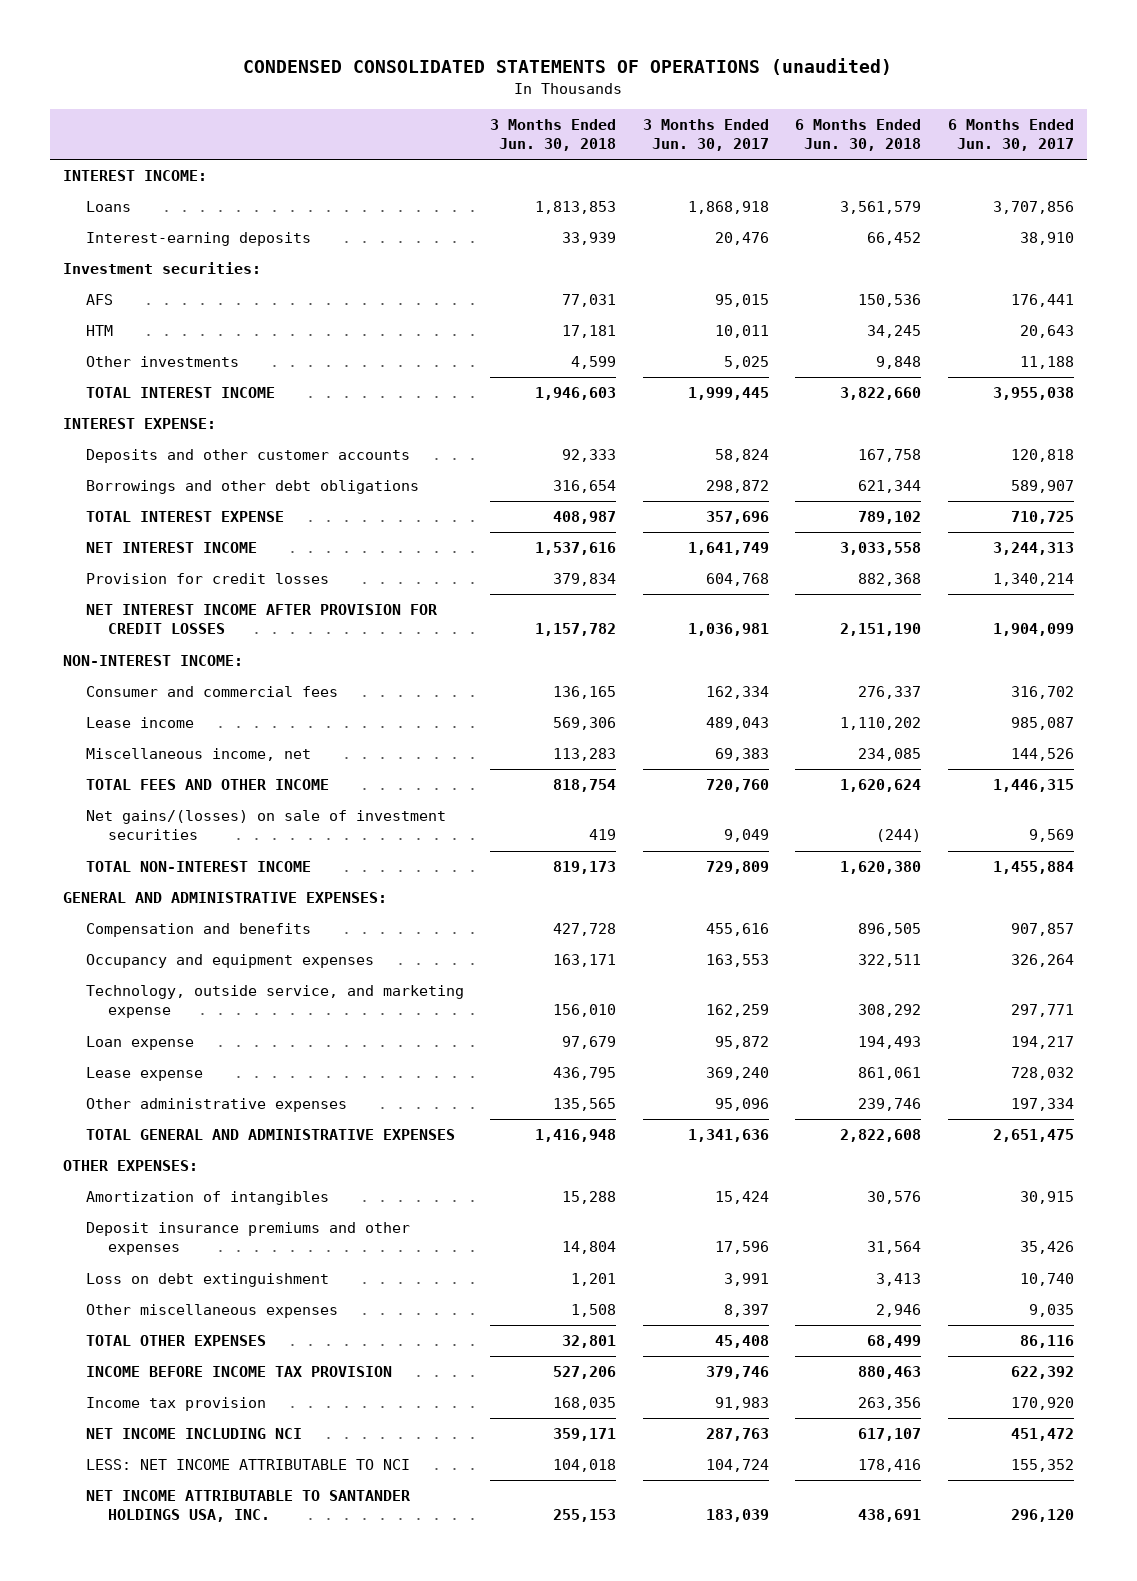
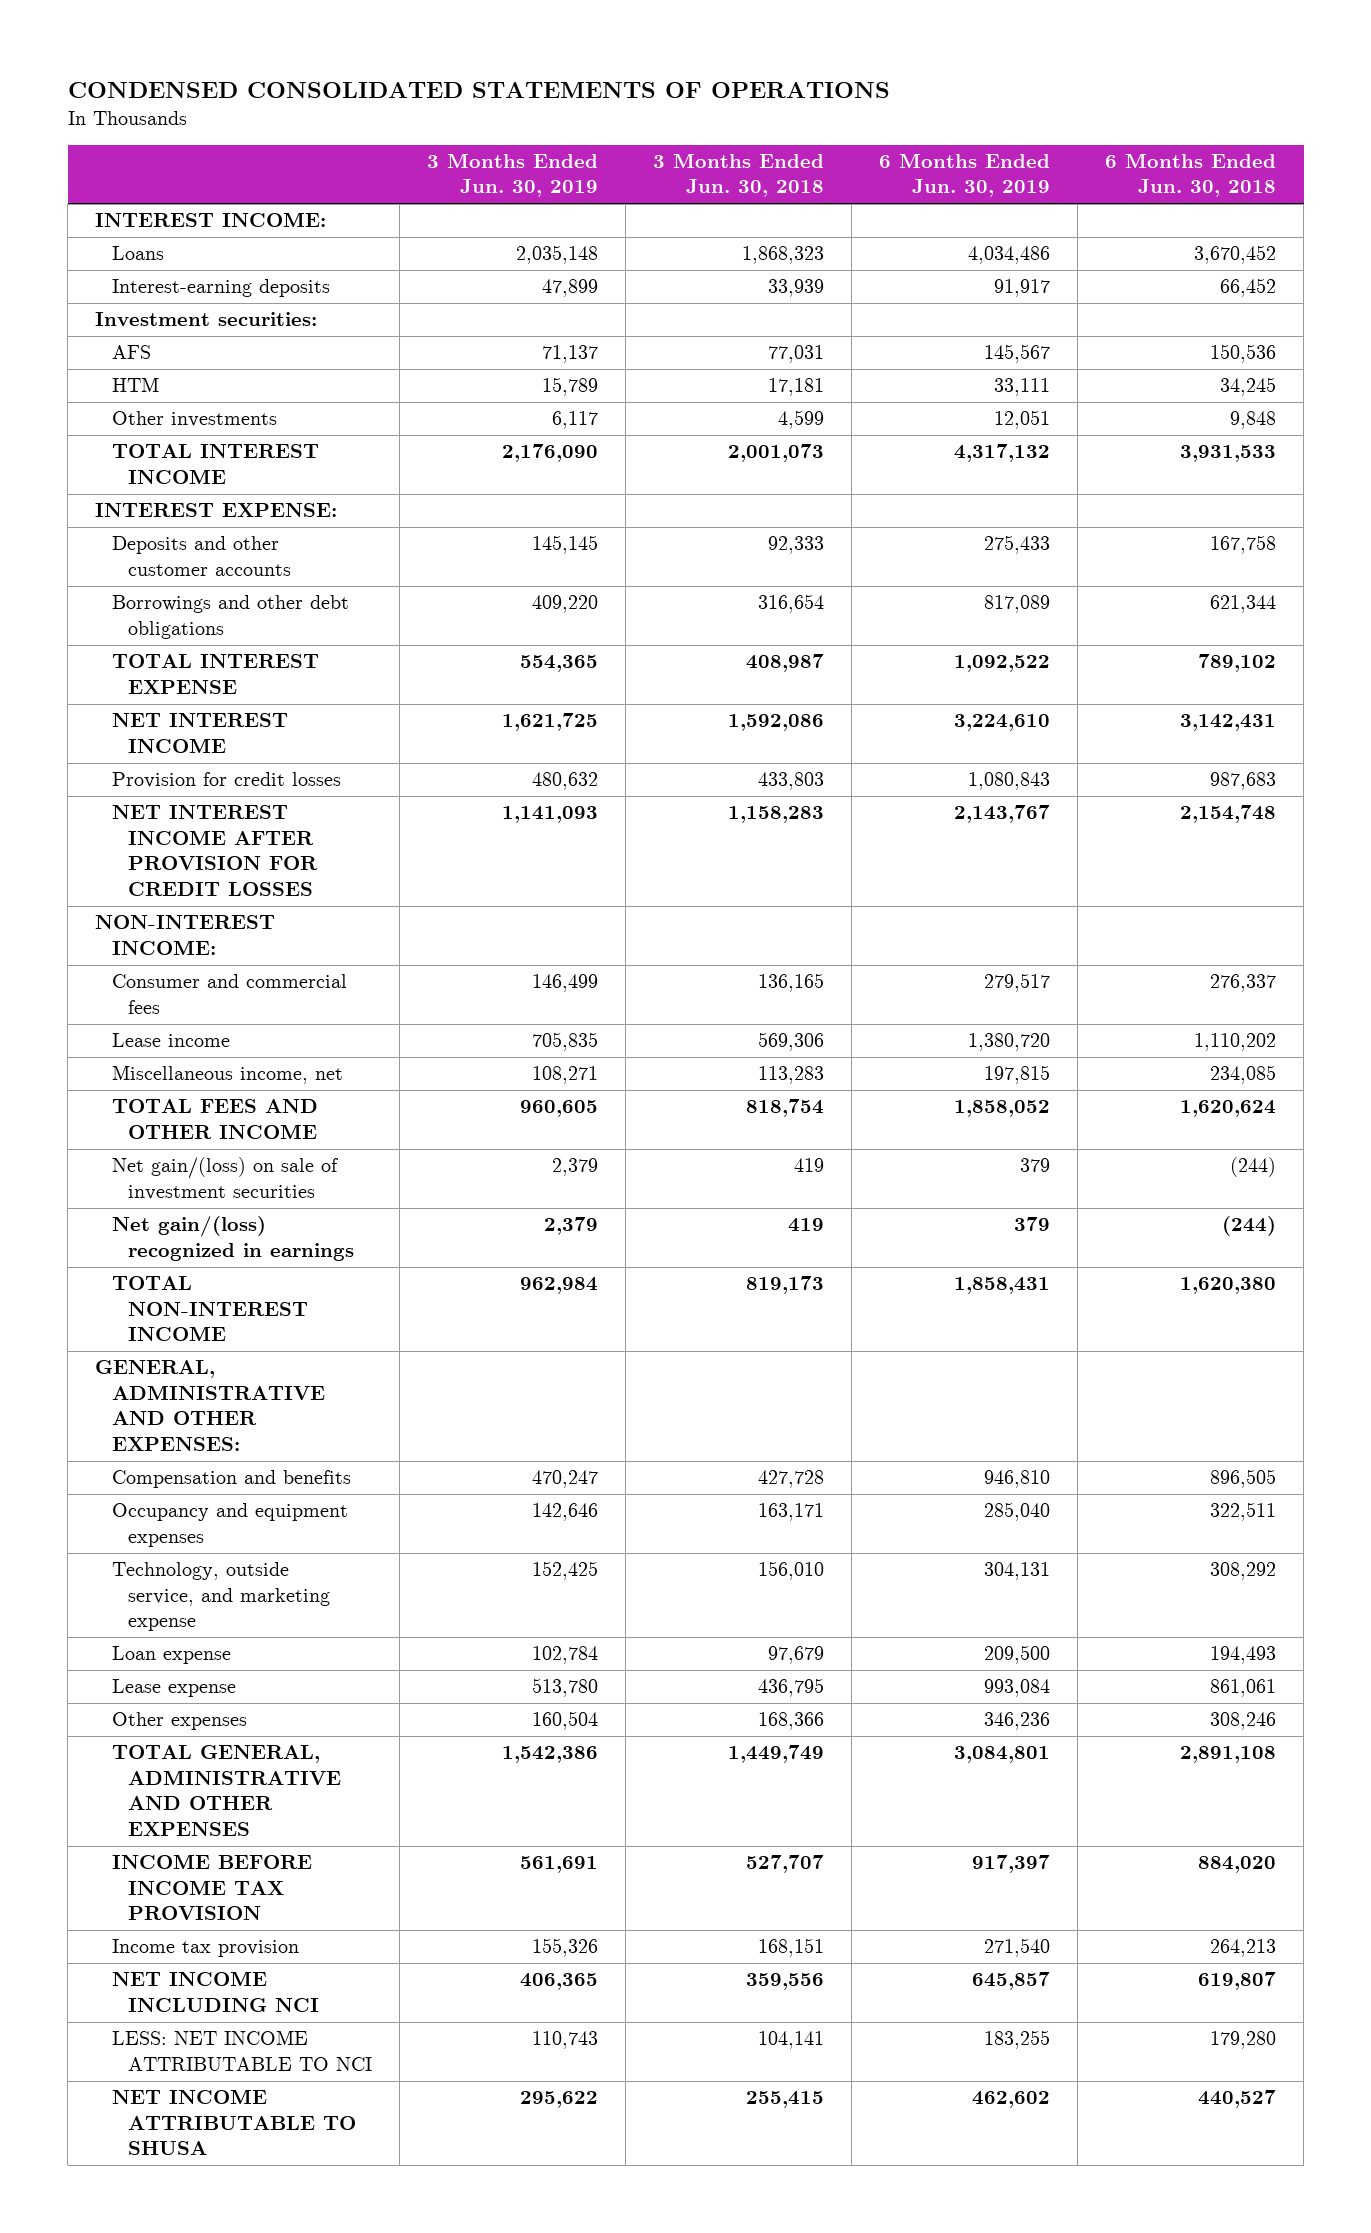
[243,58,893,76] CONDENSED CONSOLIDATED STATEMENTS OF OPERATIONS (unaudited) -> [67,82,890,99] CONDENSED CONSOLIDATED STATEMENTS OF OPERATIONS
[642,118,769,152] 3 Months Ended Jun. 30, 2017 -> none
[947,118,1074,152] 6 Months Ended Jun. 30, 2017 -> none
none -> [427,152,599,198] 3 Months Ended Jun. 30, 2019
none -> [879,152,1051,198] 6 Months Ended Jun. 30, 2019
[535,201,617,215] 1,813,853 -> [742,246,825,265] 1,868,323
[840,201,922,215] 3,561,579 -> [1194,245,1277,265] 3,670,452
[535,387,617,401] 1,946,603 -> [728,444,825,463] 2,001,073
[840,387,922,401] 3,822,660 -> [1180,445,1277,463] 3,931,533
[535,542,617,556] 1,537,616 -> [728,714,825,732] 1,592,086
[840,542,922,556] 3,033,558 -> [1180,714,1277,732] 3,142,431
[553,573,617,587] 379,834 -> [758,772,825,791] 433,803
[858,573,922,587] 882,368 -> [1210,772,1277,791] 987,683
[535,623,617,637] 1,157,782 -> [728,806,825,824] 1,158,283
[840,623,922,637] 2,151,190 -> [1180,805,1277,824] 2,154,748
[85,810,446,841] Net gains/(losses) on sale of investment securities -> [111,1157,339,1200] Net gain/(loss) on sale of investment securities
none -> [111,1216,355,1261] Net gain/(loss) recognized in earnings
[62,892,387,904] GENERAL AND ADMINISTRATIVE EXPENSES: -> [95,1360,325,1451] GENERAL, ADMINISTRATIVE AND OTHER EXPENSES:
[62,1160,198,1172] OTHER EXPENSES: -> none
[85,1191,329,1206] Amortization of intangibles -> none
[85,1222,410,1256] Deposit insurance premiums and other expenses -> none
[85,1273,329,1288] Loss on debt extinguishment -> none
[85,1304,338,1319] Other miscellaneous expenses -> none
[85,1335,266,1347] TOTAL OTHER EXPENSES -> none
[85,1098,347,1113] Other administrative expenses -> [111,1712,247,1731] Other expenses
[553,1098,617,1112] 135,565 -> [758,1712,825,1731] 168,366
[858,1098,922,1112] 239,746 -> [1210,1712,1277,1731] 308,246
[85,1129,455,1141] TOTAL GENERAL AND ADMINISTRATIVE EXPENSES -> [111,1745,342,1836] TOTAL GENERAL, ADMINISTRATIVE AND OTHER EXPENSES
[535,1129,617,1143] 1,416,948 -> [728,1745,825,1764] 1,449,749
[840,1129,922,1143] 2,822,608 -> [1180,1746,1277,1764] 2,891,108
[553,1366,617,1380] 527,206 -> [746,1855,825,1874] 527,707
[858,1366,922,1380] 880,463 -> [1198,1856,1277,1874] 884,020
[553,1397,617,1411] 168,035 -> [758,1938,825,1958] 168,151
[858,1397,922,1411] 263,356 -> [1210,1939,1277,1958] 264,213
[553,1428,617,1442] 359,171 -> [746,1973,825,1991] 359,556
[858,1428,922,1442] 617,107 -> [1198,1972,1277,1991] 619,807
[553,1459,617,1473] 104,018 -> [758,2031,825,2050] 104,141
[858,1459,922,1473] 178,416 -> [1210,2031,1277,2050] 179,280
[85,1490,411,1523] NET INCOME ATTRIBUTABLE TO SANTANDER HOLDINGS USA, INC. -> [111,2089,357,2156] NET INCOME ATTRIBUTABLE TO SHUSA
[553,1509,617,1523] 255,153 -> [746,2091,825,2109] 255,415
[858,1509,922,1523] 438,691 -> [1198,2090,1277,2109] 440,527

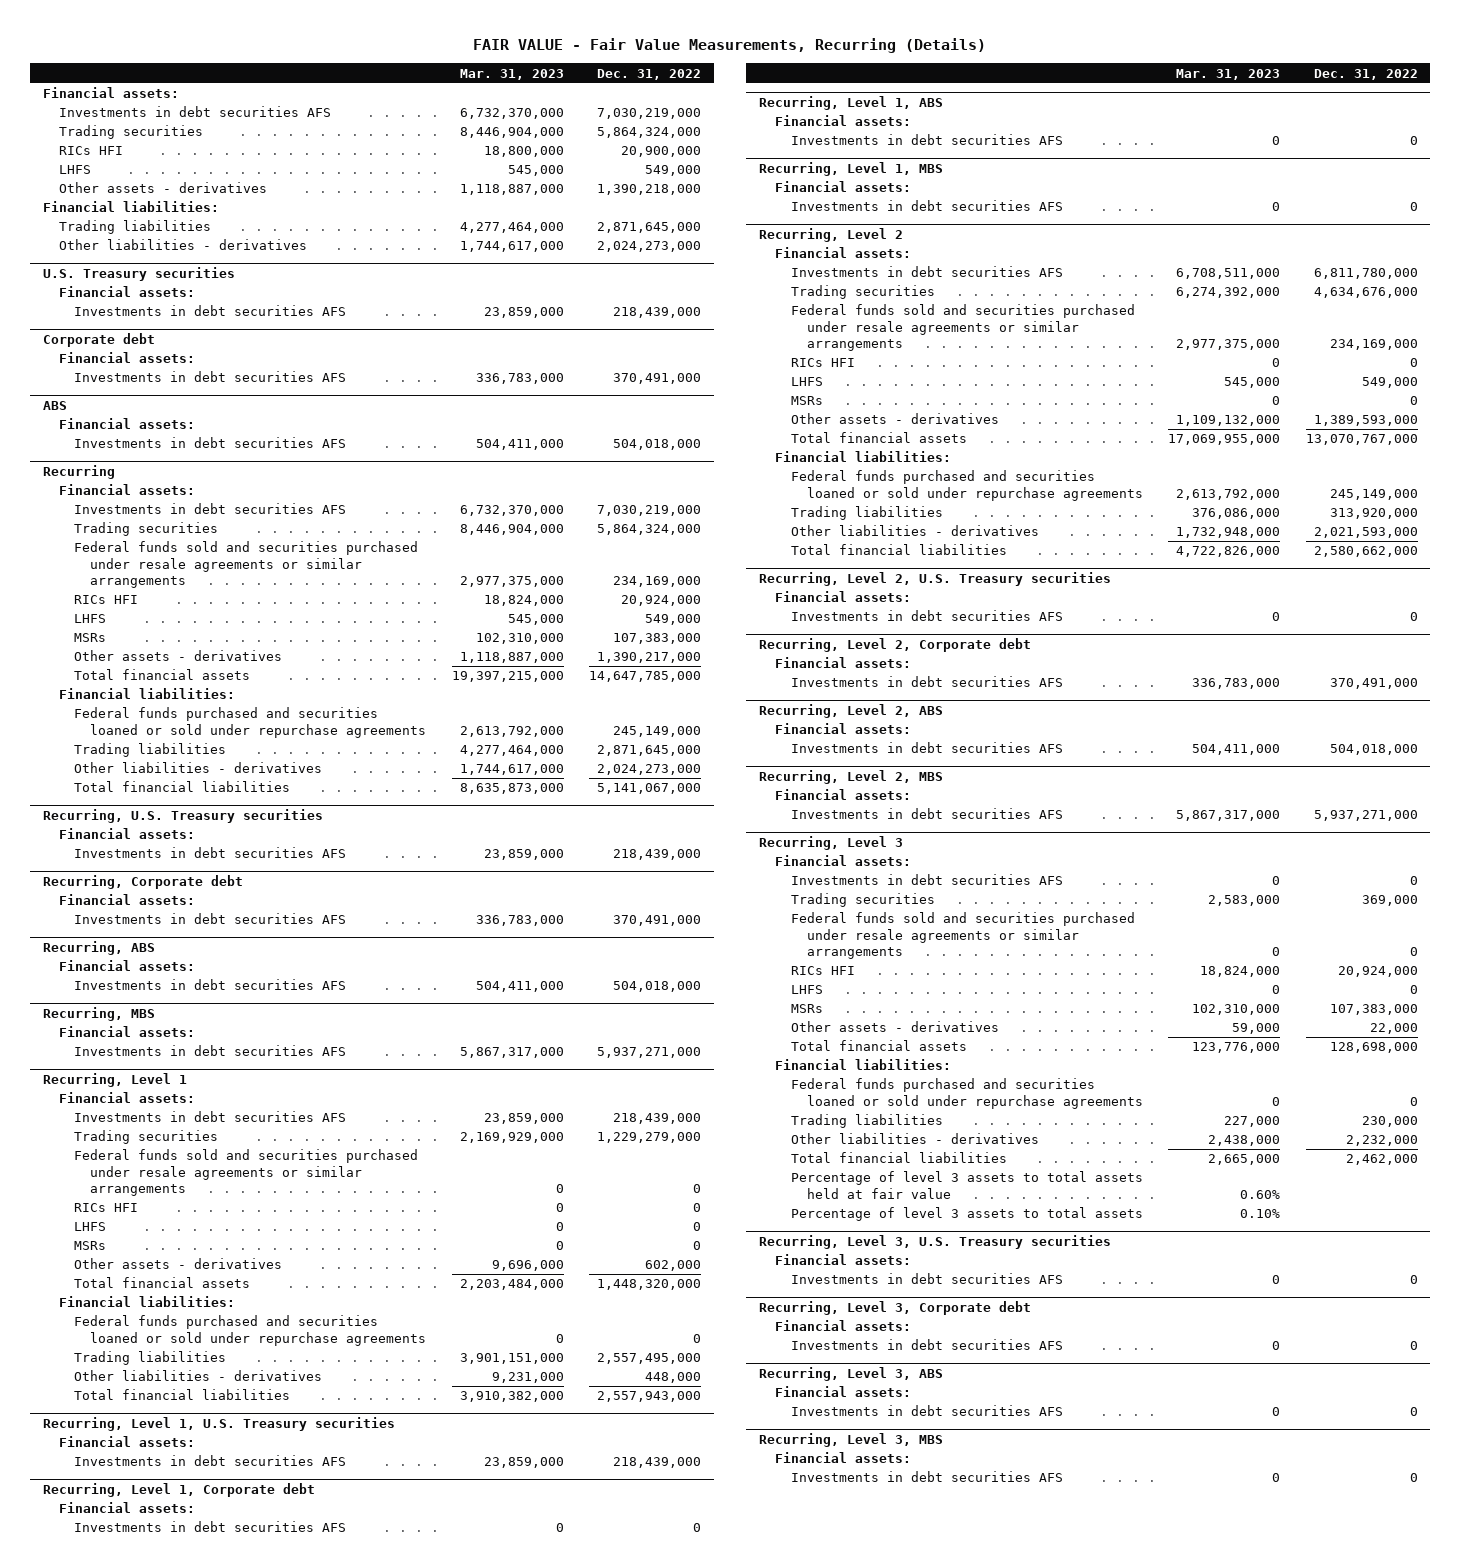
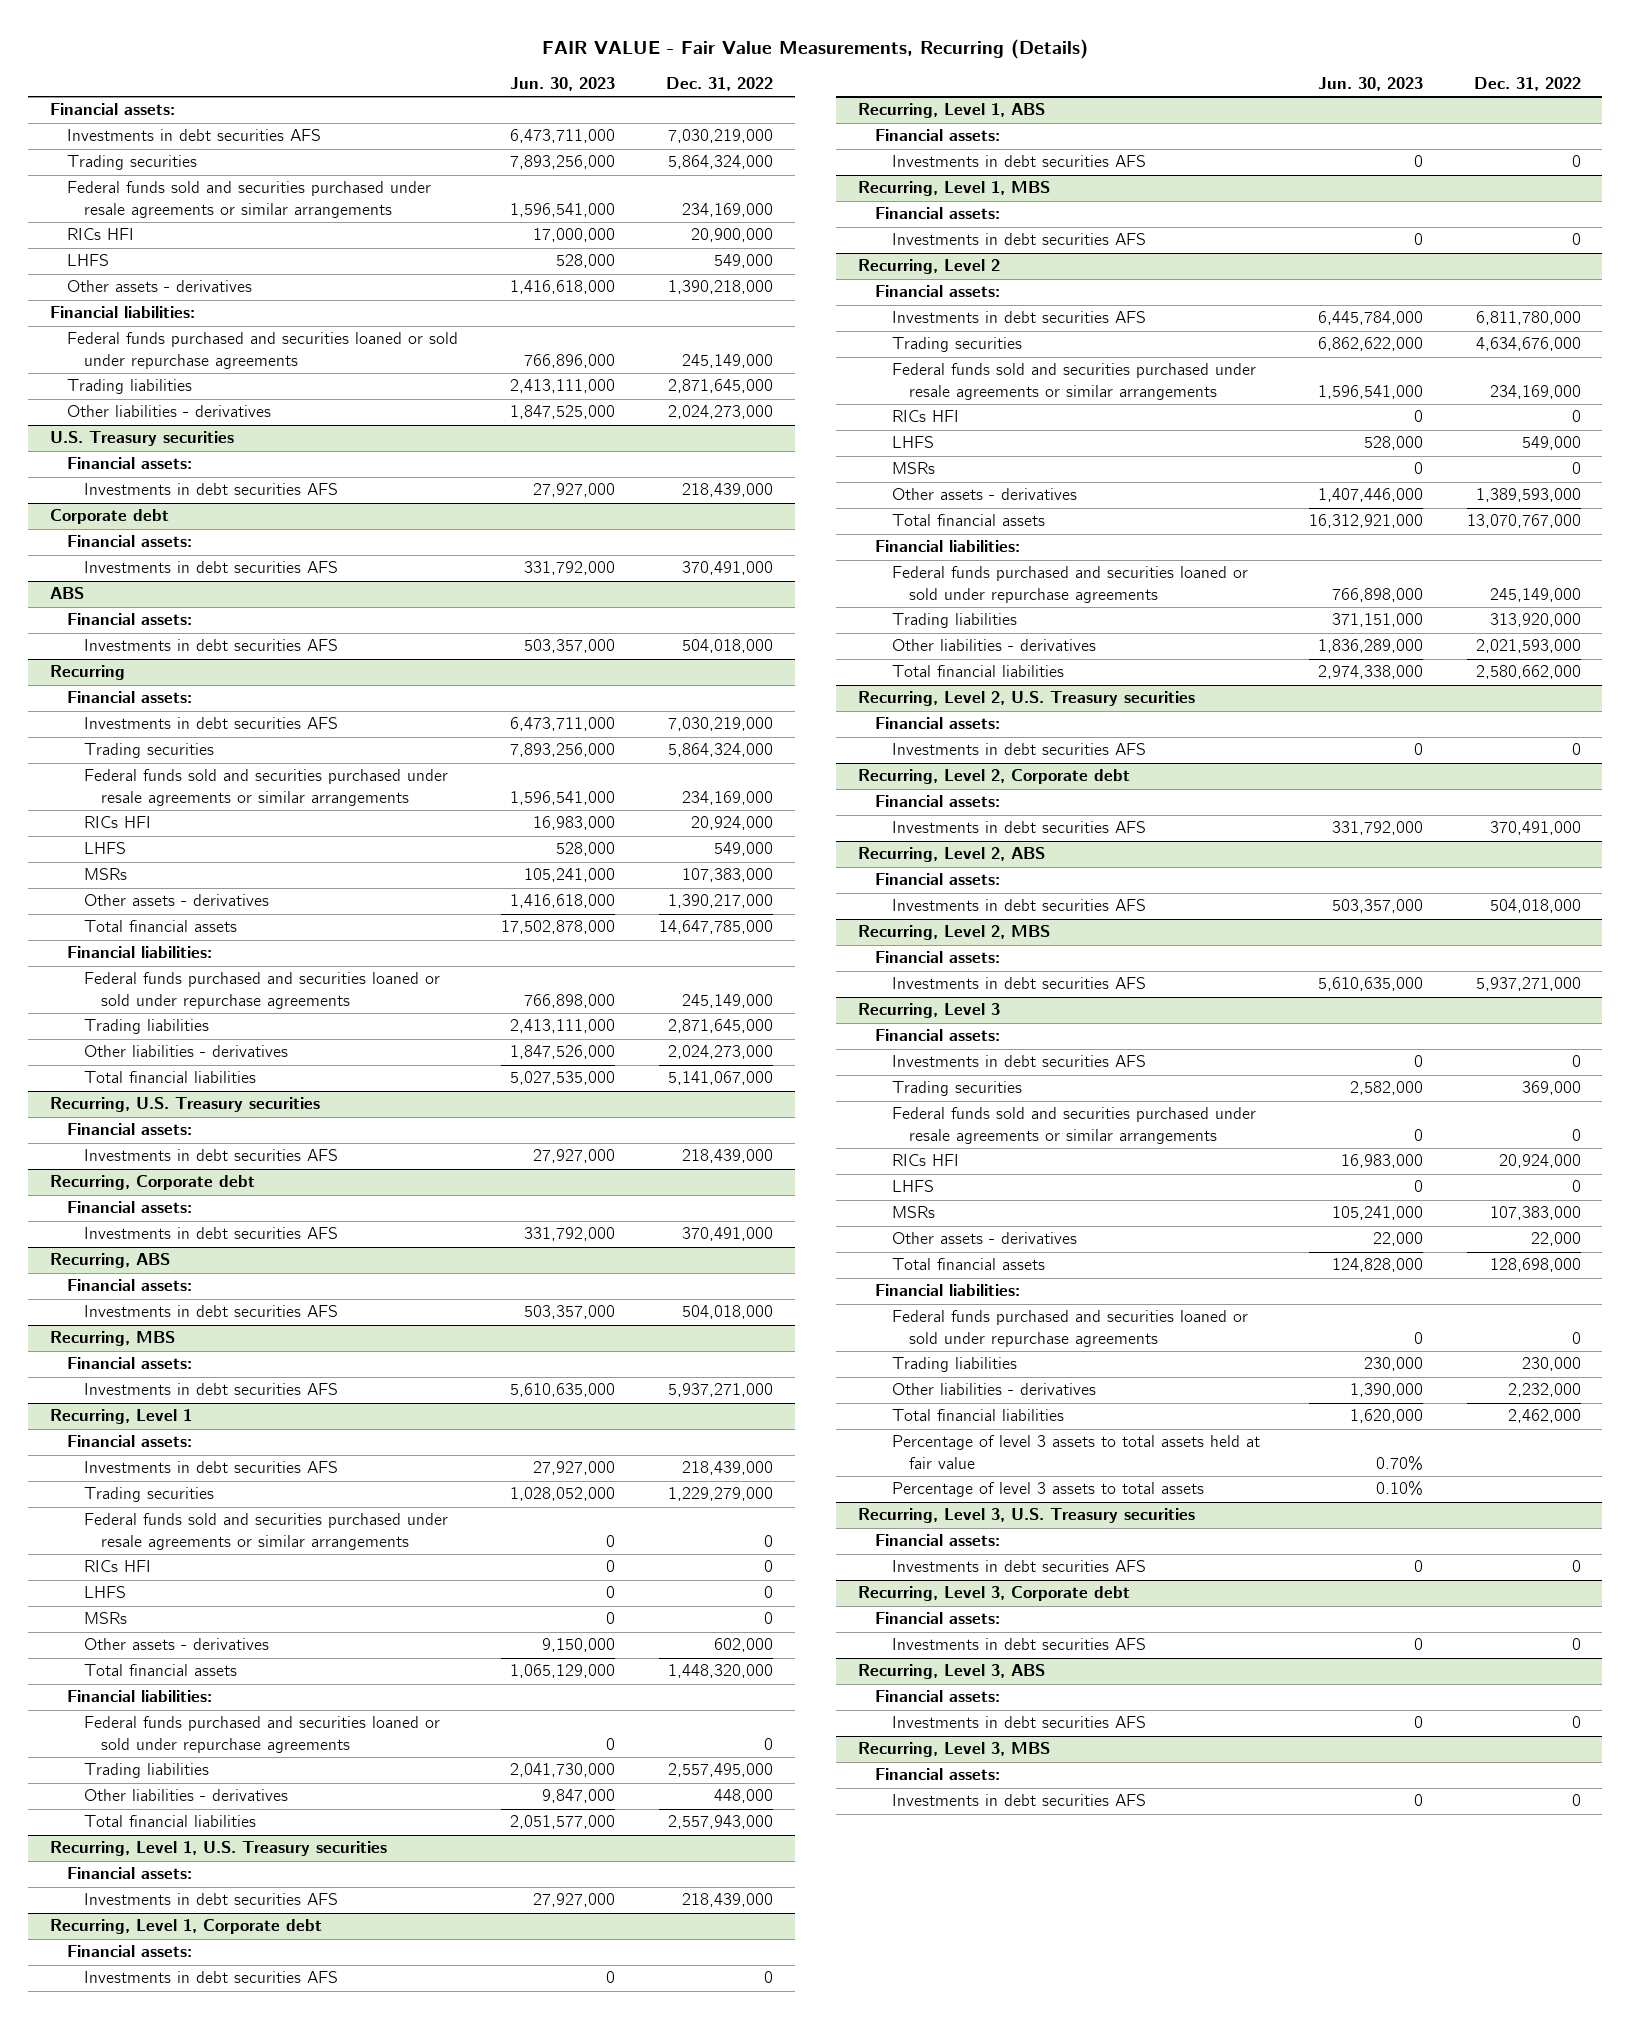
[459,68,564,80] Mar. 31, 2023 -> none
none -> [510,76,616,91] Jun. 30, 2023
none -> [67,181,432,218] Federal funds sold and securities purchased under resale agreements or similar arrangements
none -> [67,332,459,369] Federal funds purchased and securities loaned or sold under repurchase agreements

